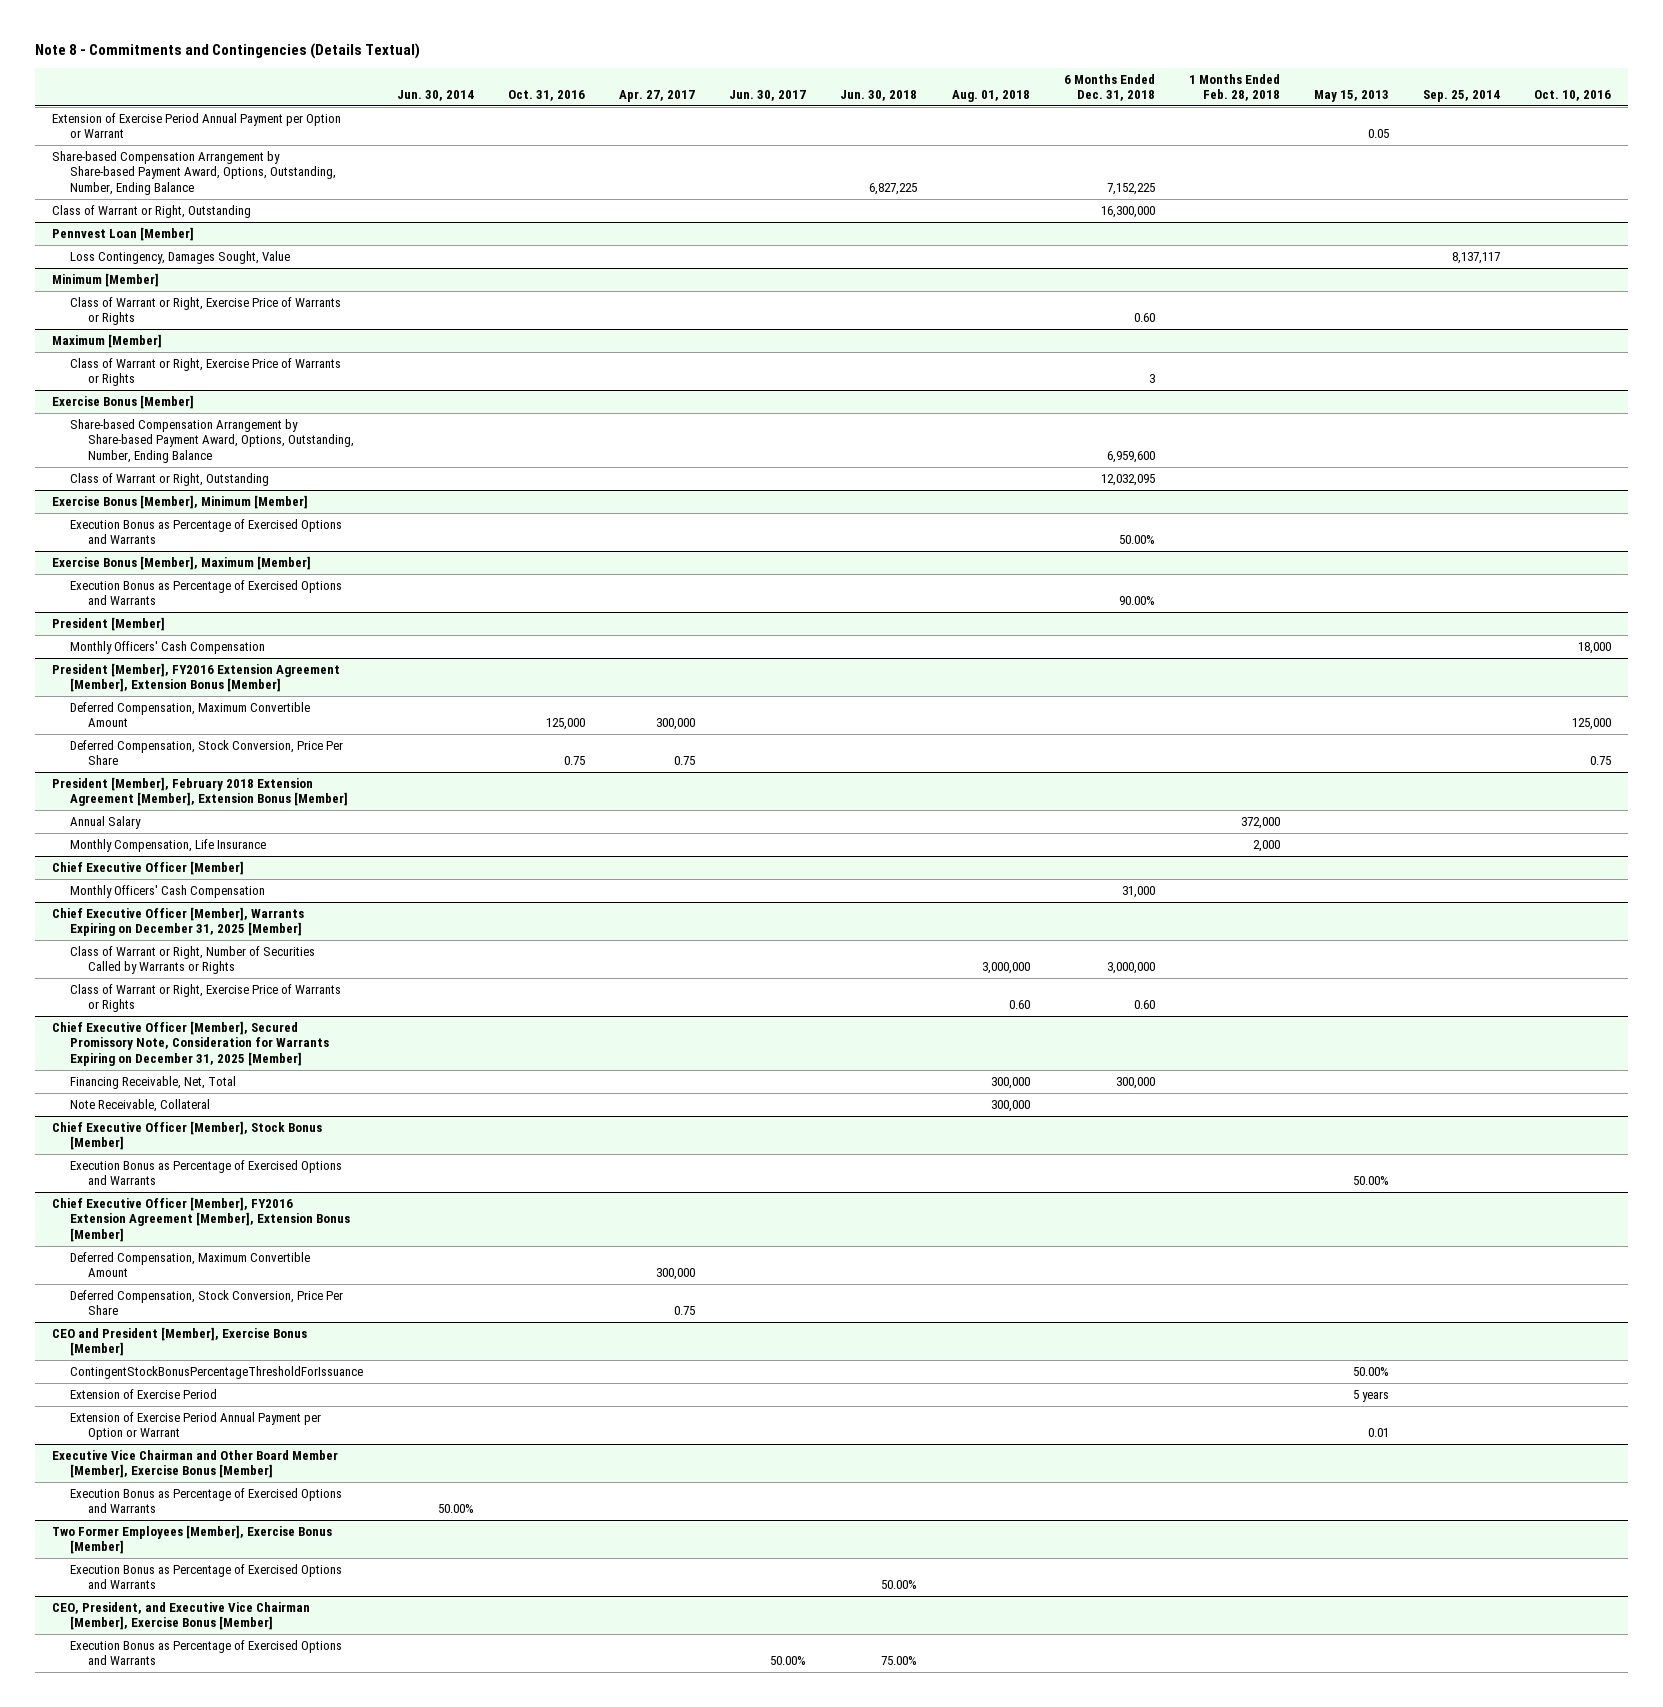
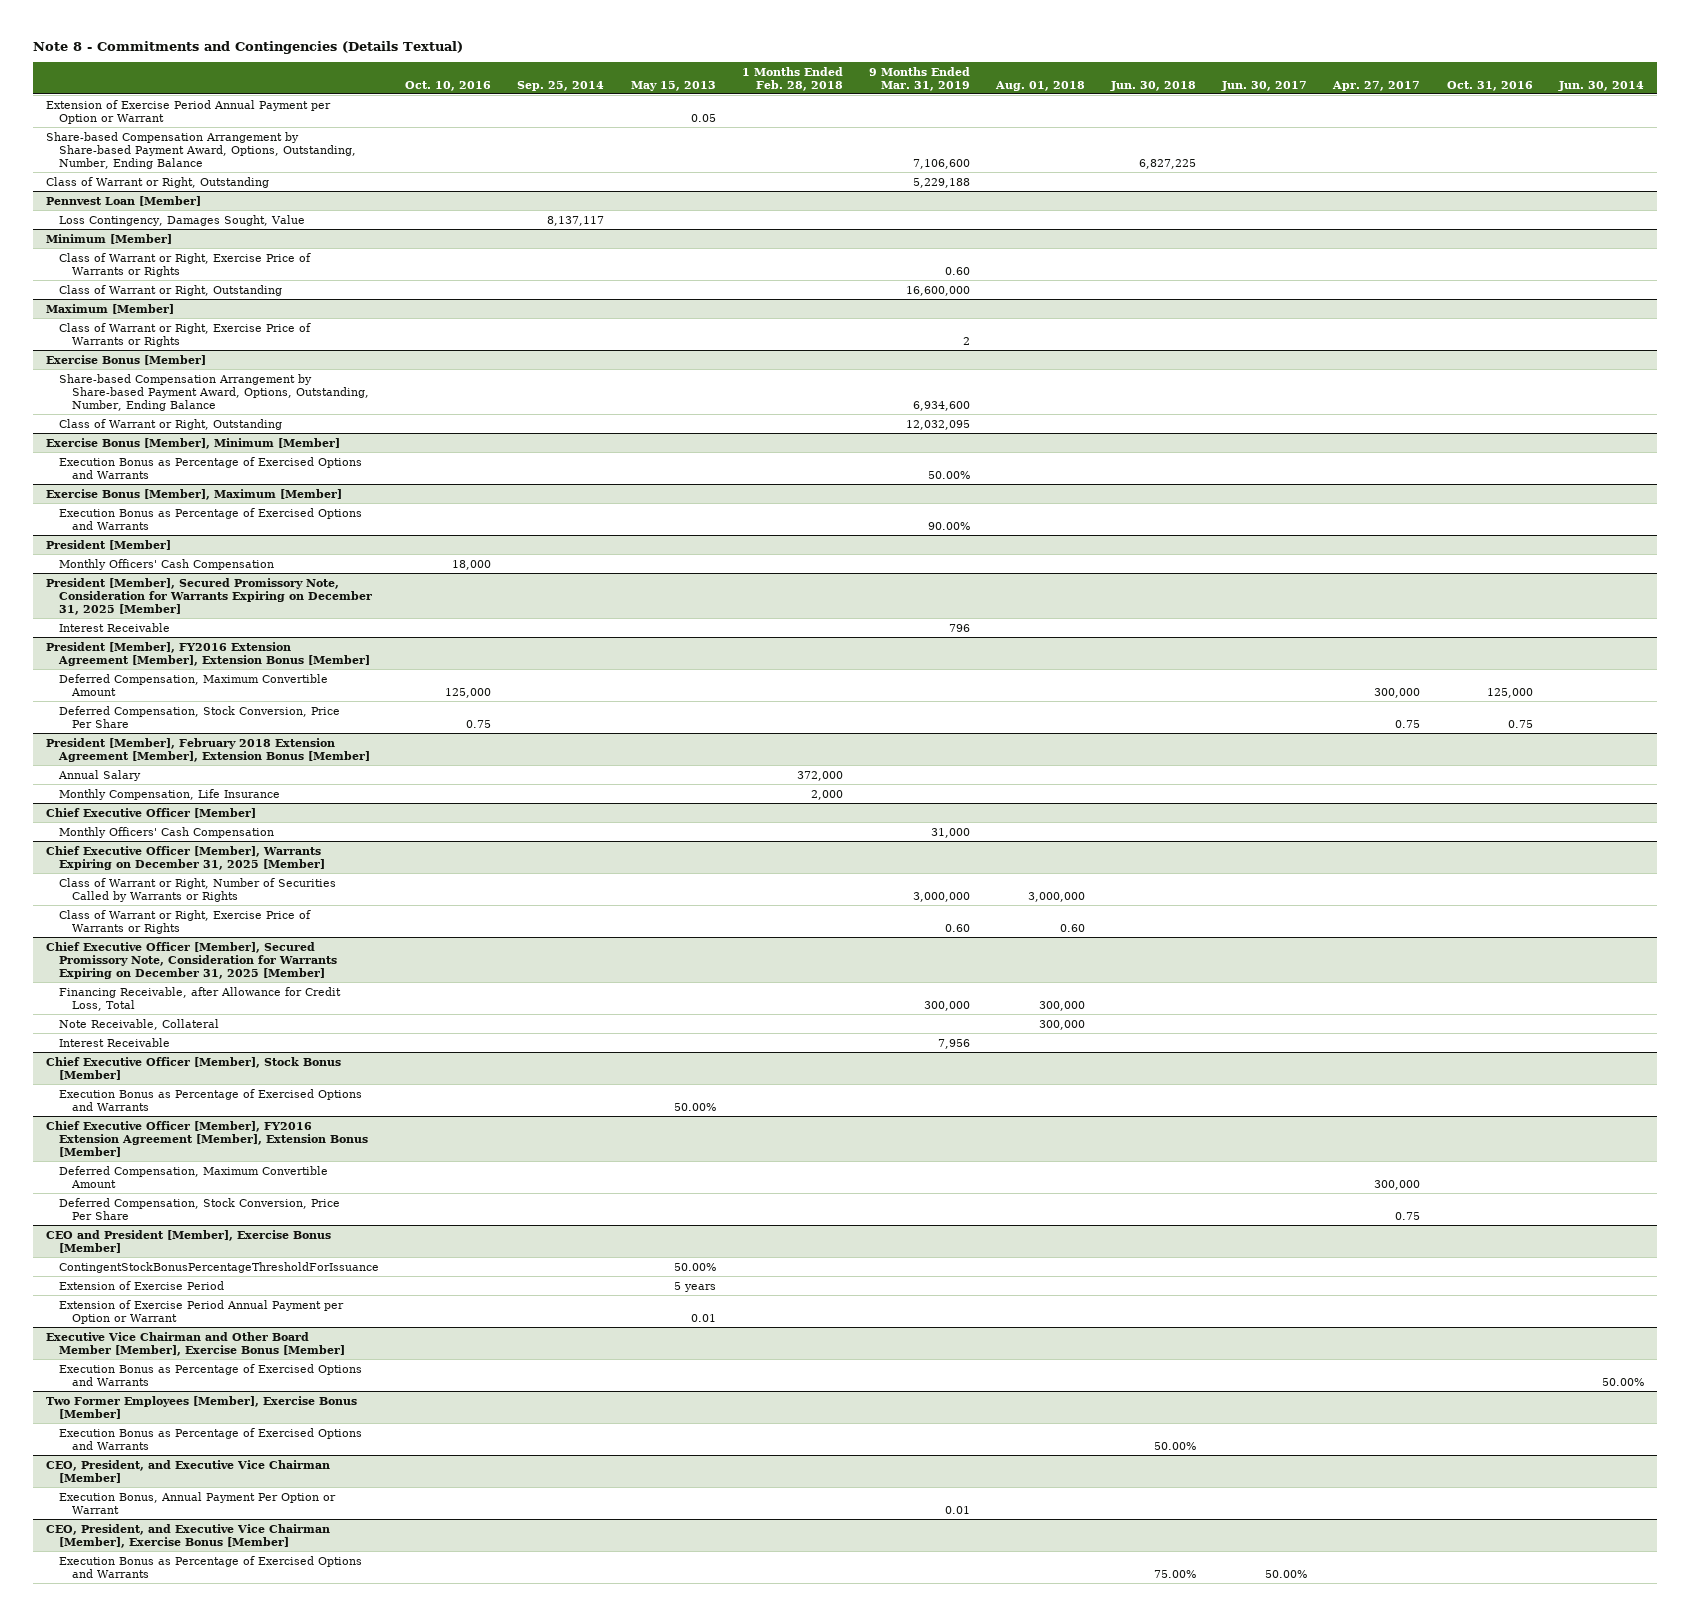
[1063,73,1155,101] 6 Months Ended Dec. 31, 2018 -> none
none -> [868,66,970,91] 9 Months Ended Mar. 31, 2019
none -> [59,284,283,296] Class of Warrant or Right, Outstanding
none -> [46,577,373,615] President [Member], Secured Promissory Note, Consideration for Warrants Expiring on December 31, 2025 [Member]
none -> [59,622,171,632] Interest Receivable
[69,1076,236,1090] Financing Receivable, Net, Total -> [59,986,342,1011] Financing Receivable, after Allowance for Credit Loss, Total
none -> [59,1037,171,1047] Interest Receivable
none -> [46,1459,331,1483] CEO, President, and Executive Vice Chairman [Member]
none -> [59,1491,337,1514] Execution Bonus, Annual Payment Per Option or Warrant

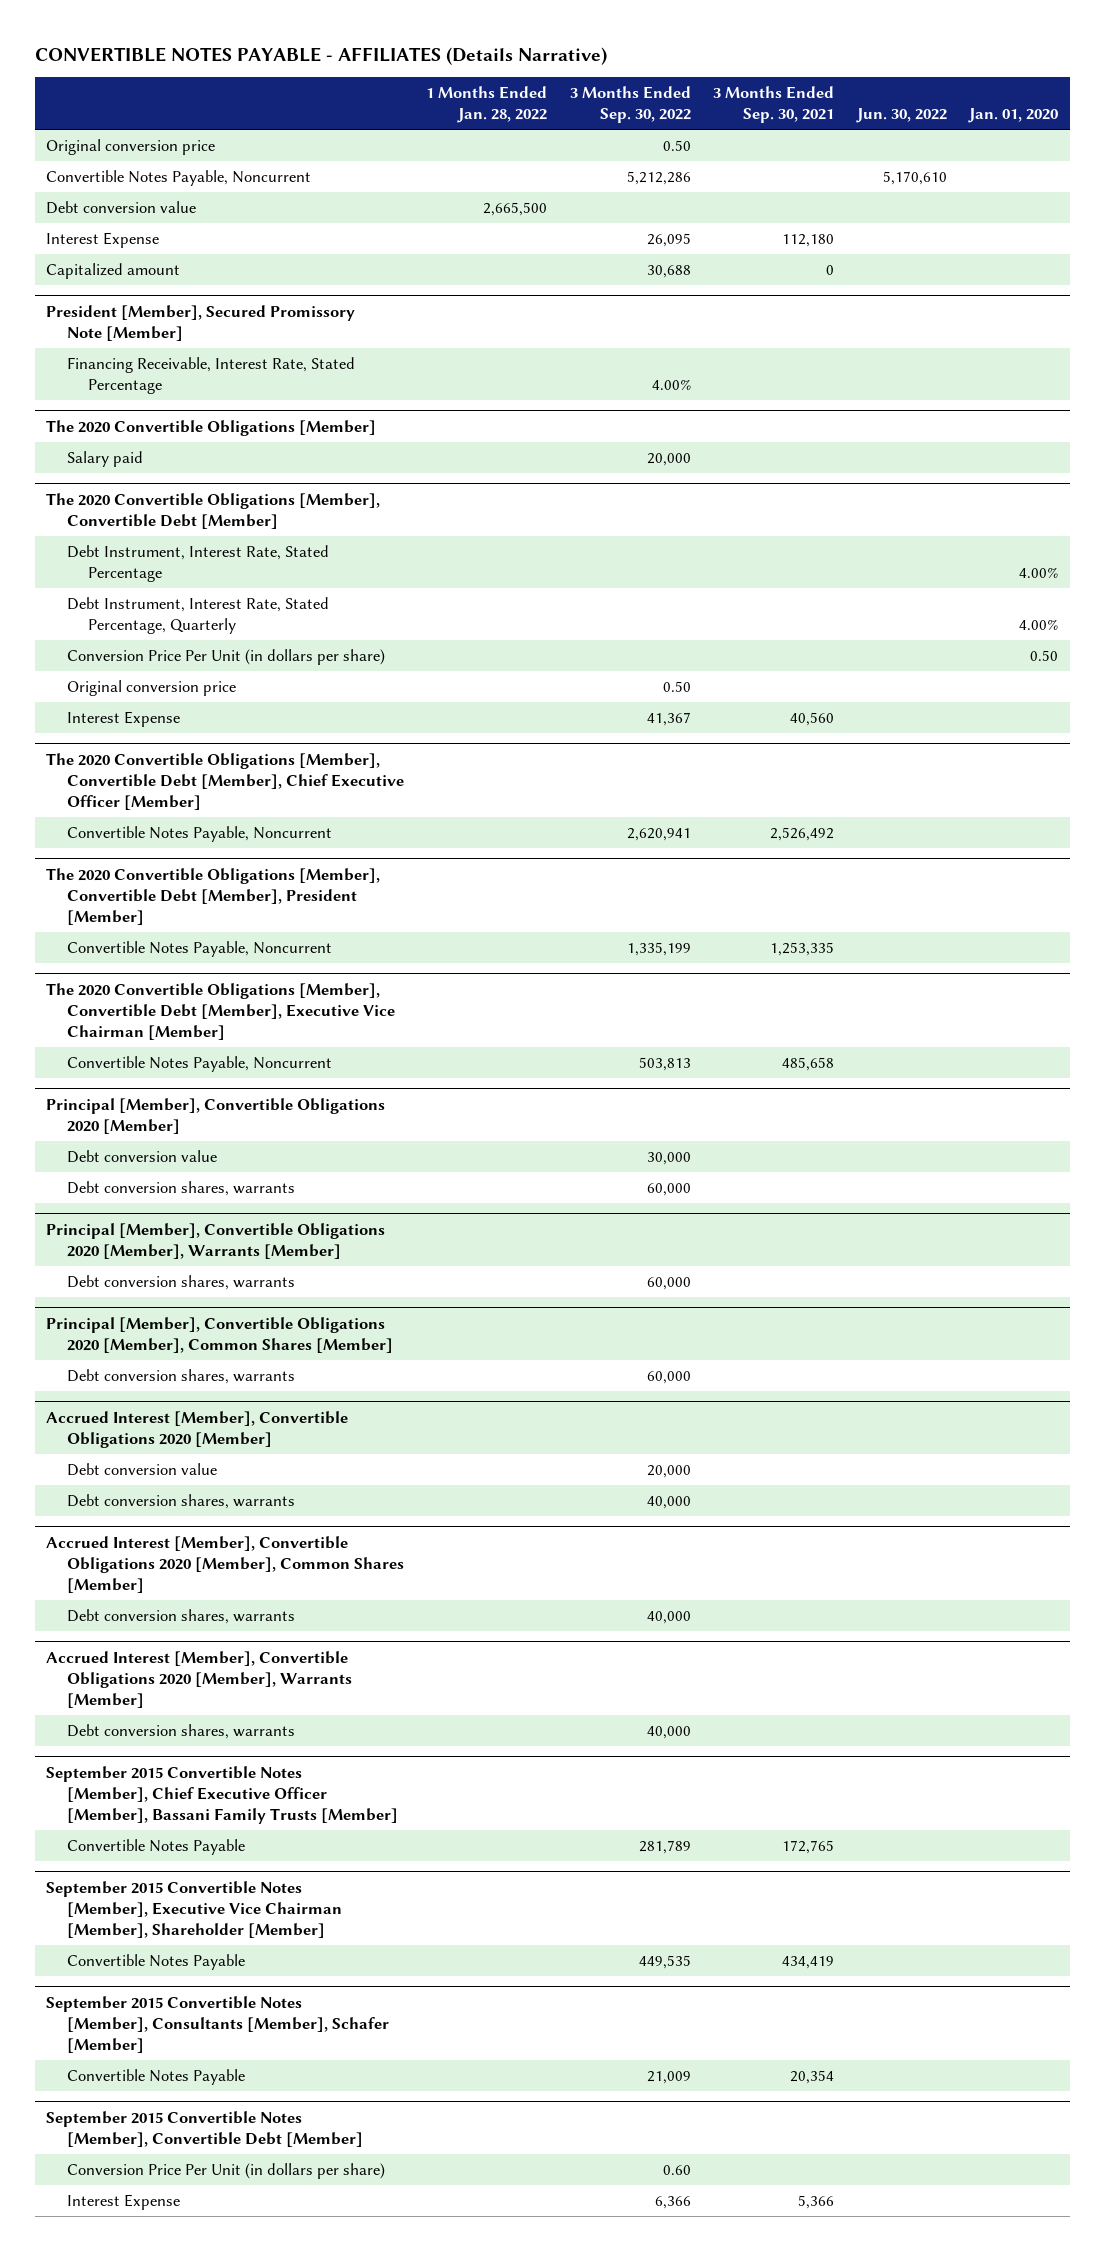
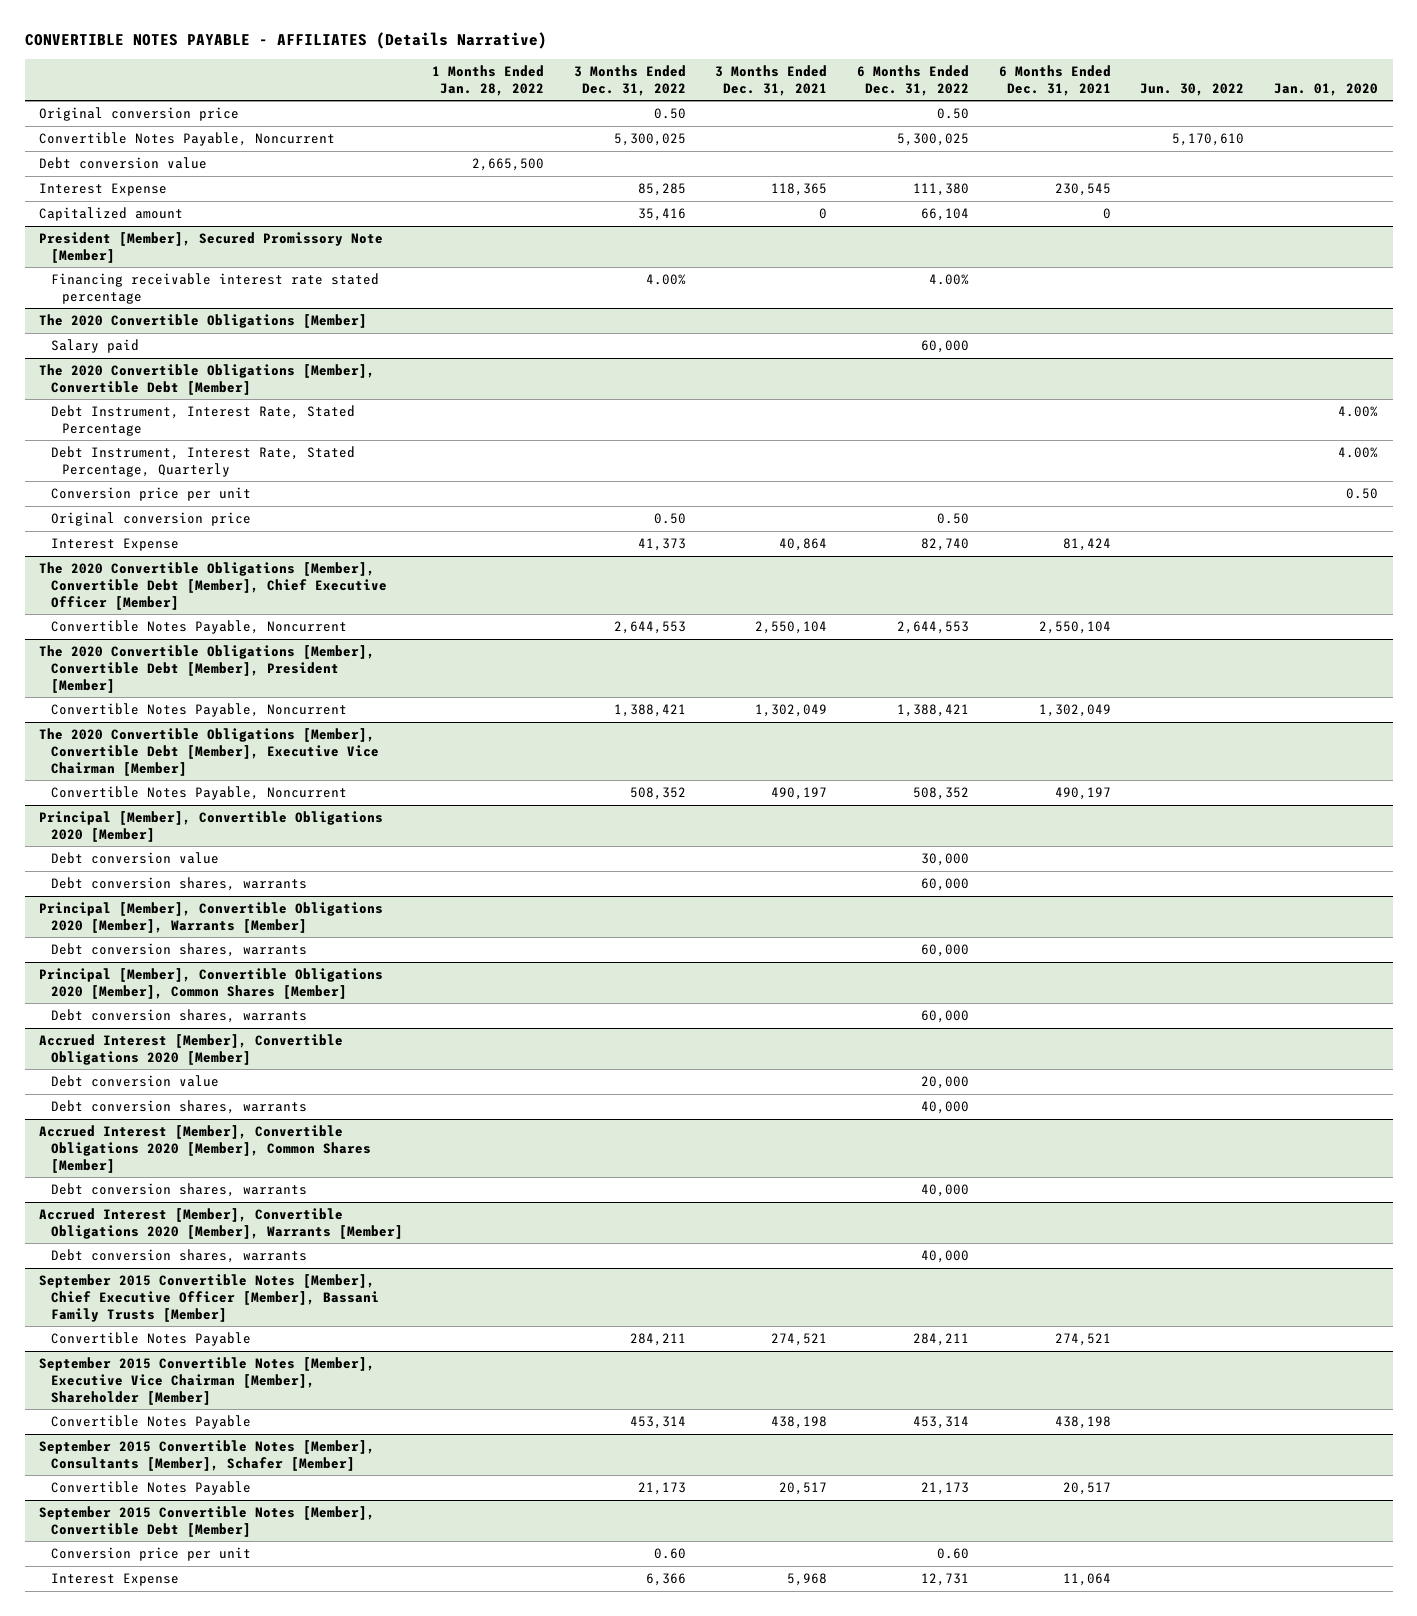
[569,86,691,124] 3 Months Ended Sep. 30, 2022 -> none
[713,86,835,124] 3 Months Ended Sep. 30, 2021 -> none
none -> [573,65,686,96] 3 Months Ended Dec. 31, 2022
none -> [715,65,828,96] 3 Months Ended Dec. 31, 2021
none -> [857,65,970,96] 6 Months Ended Dec. 31, 2022
none -> [998,65,1111,96] 6 Months Ended Dec. 31, 2021
[66,356,355,395] Financing Receivable, Interest Rate, Stated Percentage -> [50,273,379,304] Financing receivable interest rate stated percentage
[66,648,385,665] Conversion Price Per Unit (in dollars per share) -> [50,487,251,502] Conversion price per unit
[66,2162,385,2179] Conversion Price Per Unit (in dollars per share) -> [50,1547,251,1562] Conversion price per unit

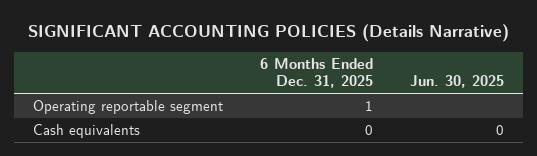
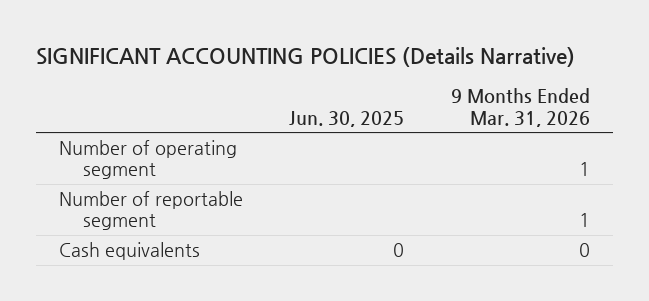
[260,58,374,89] 6 Months Ended Dec. 31, 2025 -> none
none -> [450,88,590,127] 9 Months Ended Mar. 31, 2026
none -> [58,140,237,180] Number of operating segment
[32,100,223,115] Operating reportable segment -> [58,191,243,231] Number of reportable segment

